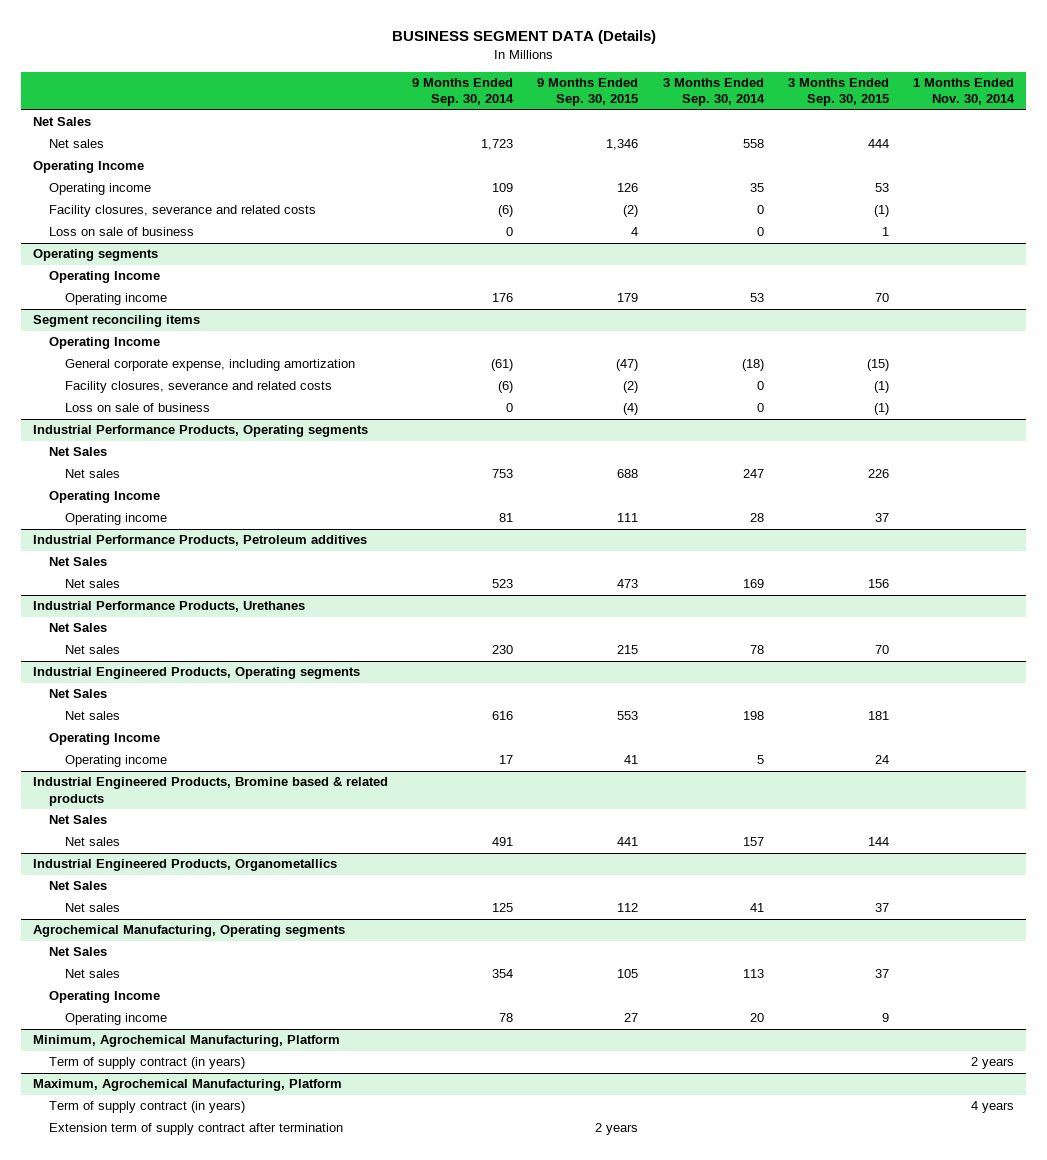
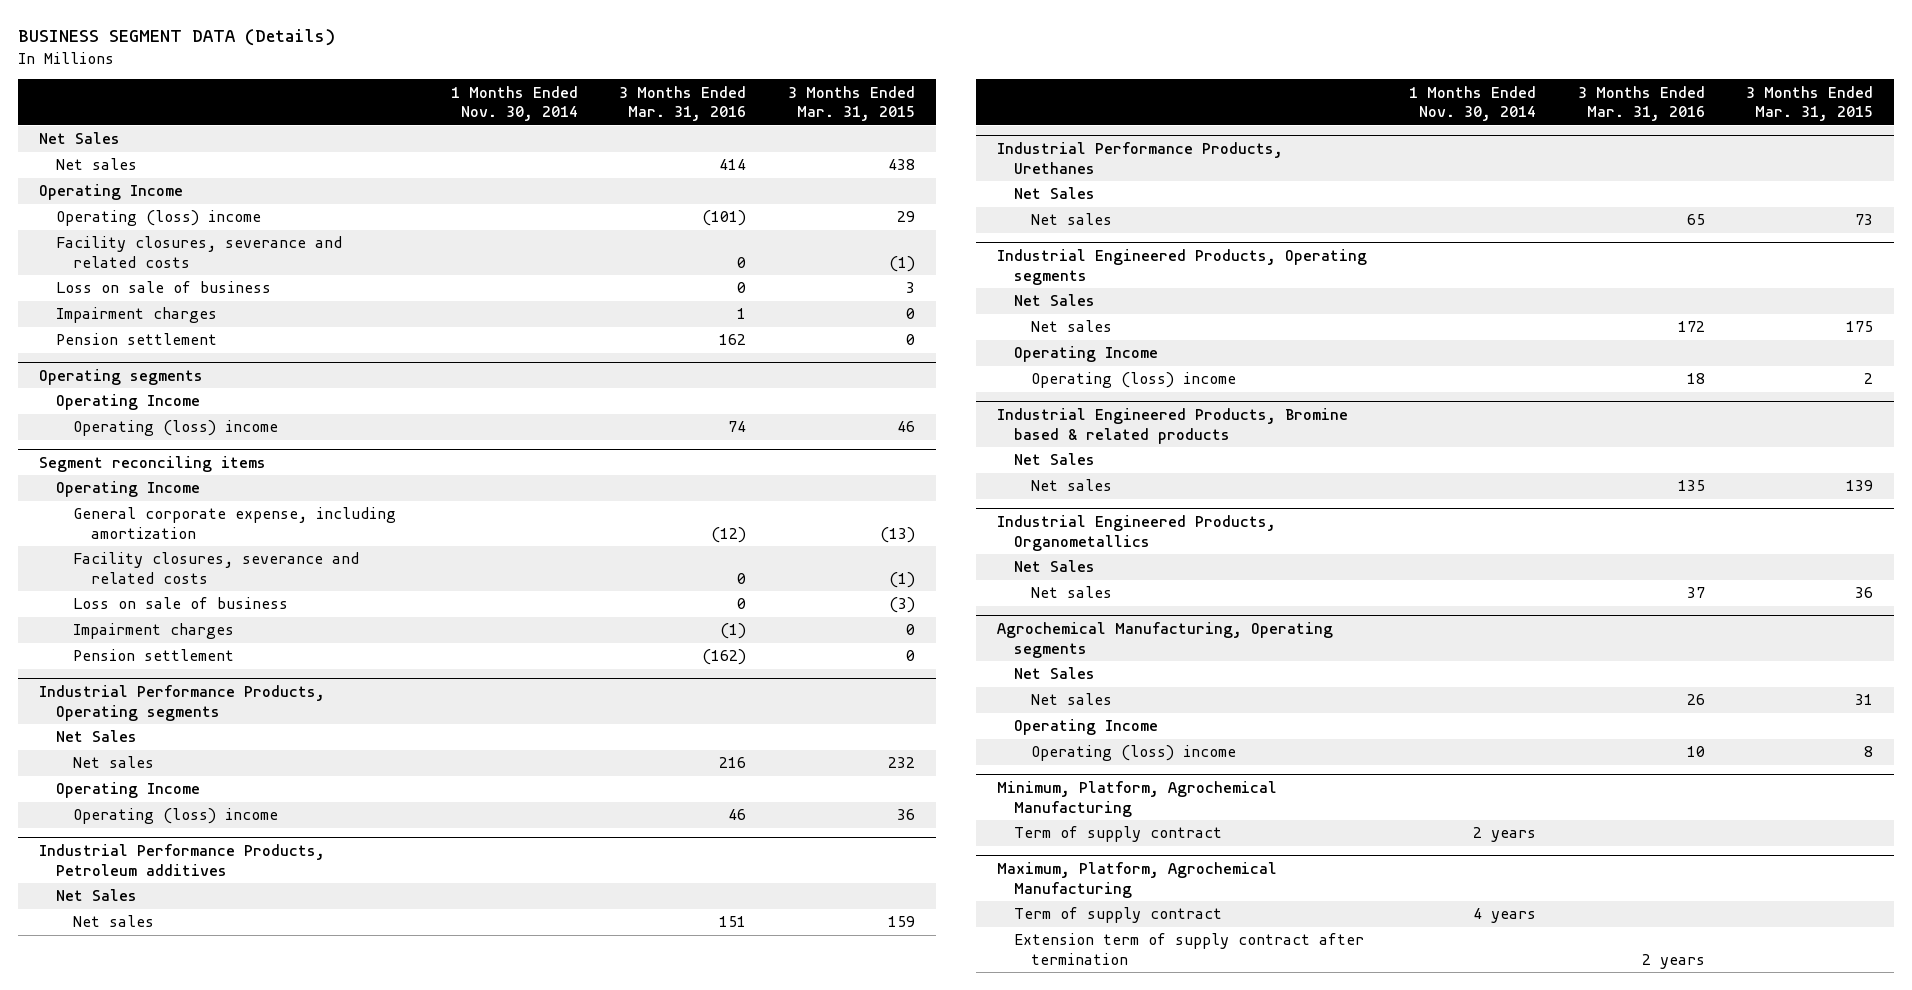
[412,78,515,107] 9 Months Ended Sep. 30, 2014 -> none
[537,78,639,107] 9 Months Ended Sep. 30, 2015 -> none
[662,78,765,107] 3 Months Ended Sep. 30, 2014 -> none
[787,78,889,107] 3 Months Ended Sep. 30, 2015 -> none
none -> [619,85,747,122] 3 Months Ended Mar. 31, 2016
none -> [788,85,916,122] 3 Months Ended Mar. 31, 2015
[49,183,152,196] Operating income -> [56,210,262,227] Operating (loss) income
none -> [56,307,218,324] Impairment charges
none -> [56,333,218,346] Pension settlement
[65,293,168,306] Operating income -> [73,420,279,437] Operating (loss) income
none -> [73,623,235,640] Impairment charges
none -> [73,649,235,662] Pension settlement
[65,513,168,526] Operating income -> [73,808,279,825] Operating (loss) income
[65,755,168,768] Operating income -> [1031,372,1237,389] Operating (loss) income
[65,1013,168,1026] Operating income -> [1031,745,1237,762] Operating (loss) income
[32,1035,340,1048] Minimum, Agrochemical Manufacturing, Platform -> [996,781,1277,817] Minimum, Platform, Agrochemical Manufacturing
[49,1057,246,1070] Term of supply contract (in years) -> [1014,826,1223,843] Term of supply contract
[32,1079,342,1092] Maximum, Agrochemical Manufacturing, Platform -> [996,862,1277,898] Maximum, Platform, Agrochemical Manufacturing
[49,1101,246,1114] Term of supply contract (in years) -> [1014,907,1223,924] Term of supply contract

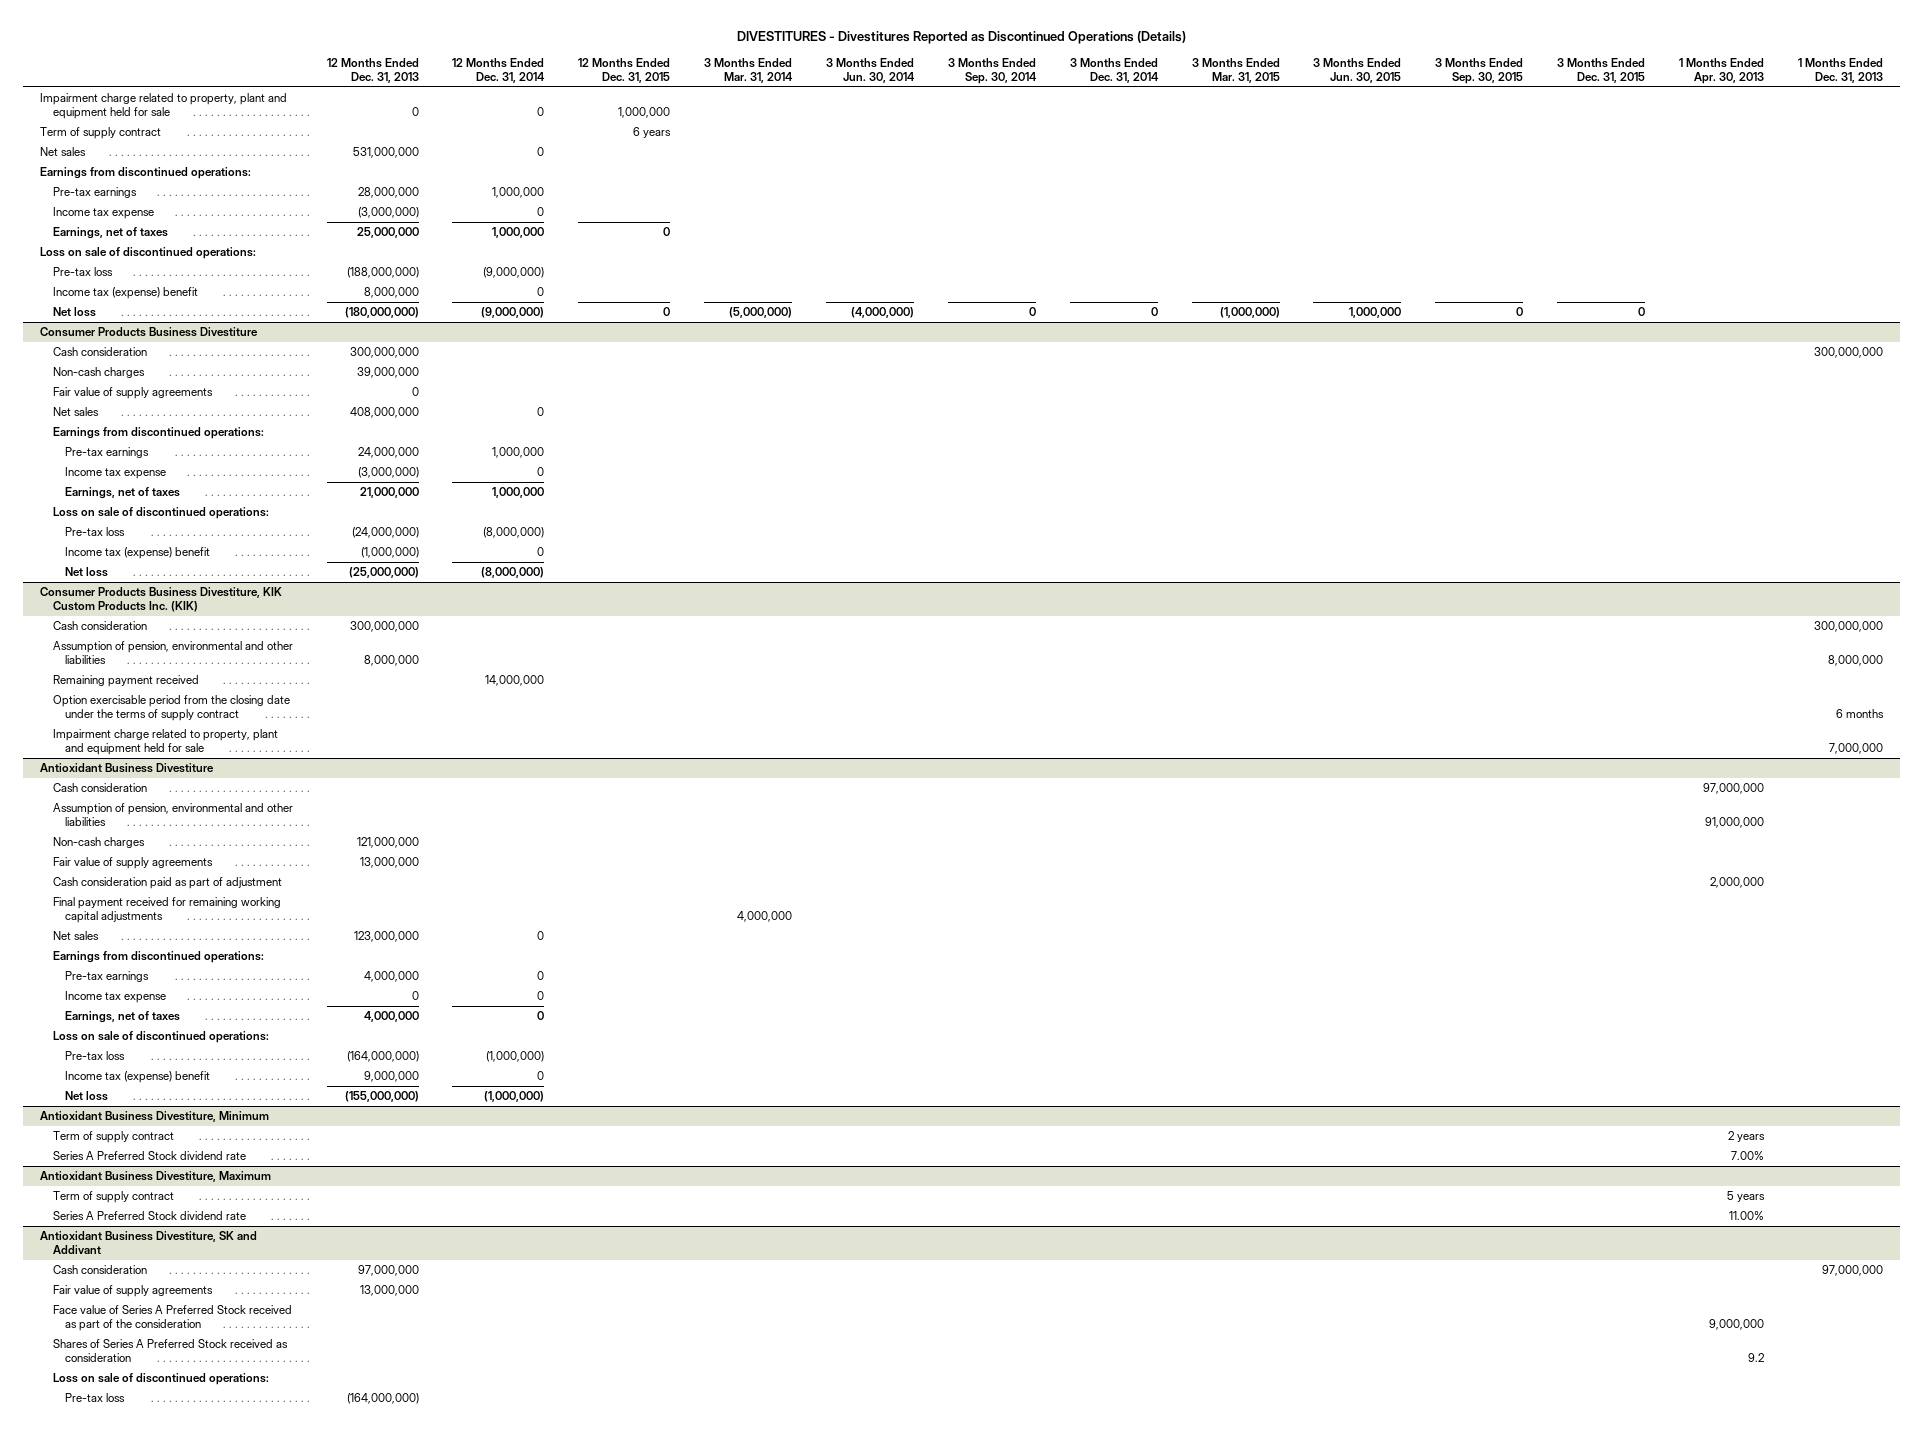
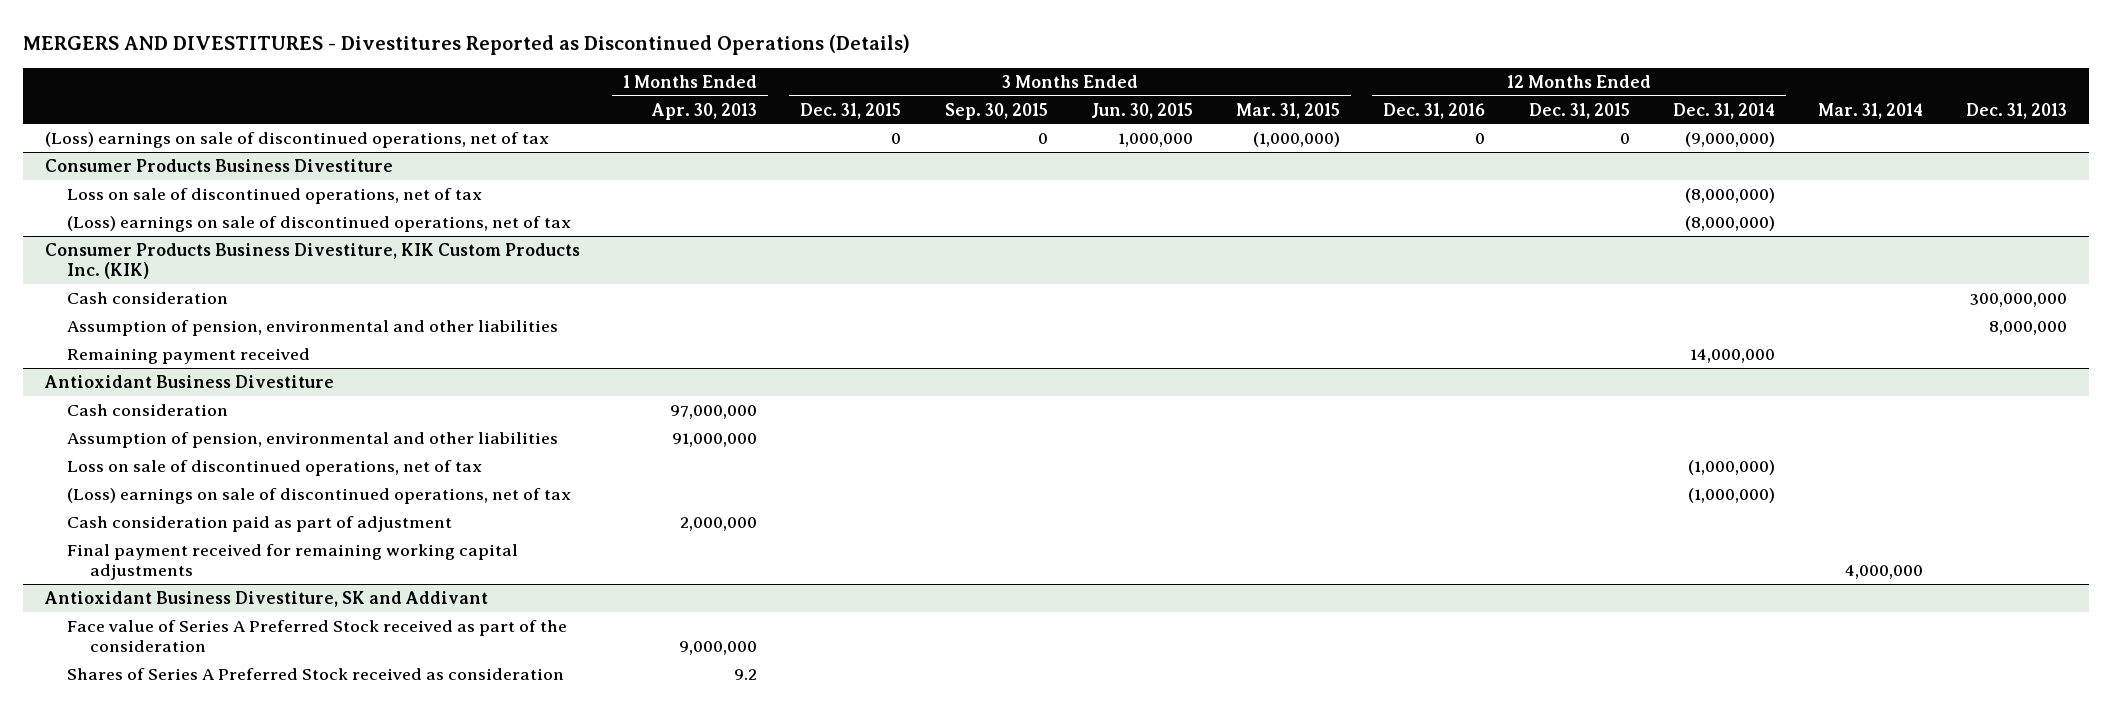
[736,31,1186,45] DIVESTITURES - Divestitures Reported as Discontinued Operations (Details) -> [23,34,911,56] MERGERS AND DIVESTITURES - Divestitures Reported as Discontinued Operations (Details)
[326,57,419,83] 12 Months Ended Dec. 31, 2013 -> none
[704,57,794,83] 3 Months Ended Mar. 31, 2014 -> none
[825,57,915,83] 3 Months Ended Jun. 30, 2014 -> none
[947,57,1037,84] 3 Months Ended Sep. 30, 2014 -> none
[1069,57,1159,83] 3 Months Ended Dec. 31, 2014 -> none
[1797,57,1883,83] 1 Months Ended Dec. 31, 2013 -> none
none -> [1383,102,1486,119] Dec. 31, 2016
none -> [1818,102,1924,119] Mar. 31, 2014
none -> [1966,102,2068,119] Dec. 31, 2013
[40,93,288,120] Impairment charge related to property, plant and equipment held for sale -> none
[40,127,162,140] Term of supply contract -> none
[40,147,87,157] Net sales -> none
[40,167,252,180] Earnings from discontinued operations: -> none
[52,187,137,199] Pre-tax earnings -> none
[52,207,154,220] Income tax expense -> none
[52,227,168,240] Earnings, net of taxes -> none
[40,247,257,260] Loss on sale of discontinued operations: -> none
[52,267,113,277] Pre-tax loss -> none
[52,287,198,300] Income tax (expense) benefit -> none
[52,307,96,318] Net loss -> [44,131,549,148] (Loss) earnings on sale of discontinued operations, net of tax
[52,347,147,357] Cash consideration -> none
[52,367,145,379] Non-cash charges -> none
[52,387,213,400] Fair value of supply agreements -> none
[52,407,99,417] Net sales -> none
[52,427,264,440] Earnings from discontinued operations: -> none
[65,447,150,459] Pre-tax earnings -> none
[65,467,167,480] Income tax expense -> none
[65,487,181,500] Earnings, net of taxes -> none
[52,507,269,520] Loss on sale of discontinued operations: -> none
[65,547,211,560] Income tax (expense) benefit -> none
[65,527,126,537] Pre-tax loss -> [67,187,483,204] Loss on sale of discontinued operations, net of tax
[65,567,109,578] Net loss -> [67,215,572,232] (Loss) earnings on sale of discontinued operations, net of tax
[52,695,290,722] Option exercisable period from the closing date under the terms of supply contract -> none
[52,729,278,756] Impairment charge related to property, plant and equipment held for sale -> none
[52,837,145,849] Non-cash charges -> none
[52,857,213,870] Fair value of supply agreements -> none
none -> [67,459,483,476] Loss on sale of discontinued operations, net of tax
none -> [67,487,572,504] (Loss) earnings on sale of discontinued operations, net of tax
[52,931,99,941] Net sales -> none
[52,951,264,964] Earnings from discontinued operations: -> none
[65,971,150,983] Pre-tax earnings -> none
[65,991,167,1004] Income tax expense -> none
[65,1011,181,1024] Earnings, net of taxes -> none
[52,1031,269,1044] Loss on sale of discontinued operations: -> none
[65,1051,126,1061] Pre-tax loss -> none
[65,1071,211,1084] Income tax (expense) benefit -> none
[65,1091,109,1102] Net loss -> none
[40,1111,270,1123] Antioxidant Business Divestiture, Minimum -> none
[52,1131,174,1144] Term of supply contract -> none
[52,1151,246,1161] Series A Preferred Stock dividend rate -> none
[40,1171,272,1183] Antioxidant Business Divestiture, Maximum -> none
[52,1191,174,1204] Term of supply contract -> none
[52,1211,246,1221] Series A Preferred Stock dividend rate -> none
[52,1265,147,1275] Cash consideration -> none
[52,1285,213,1298] Fair value of supply agreements -> none
[52,1373,269,1386] Loss on sale of discontinued operations: -> none
[65,1393,126,1403] Pre-tax loss -> none

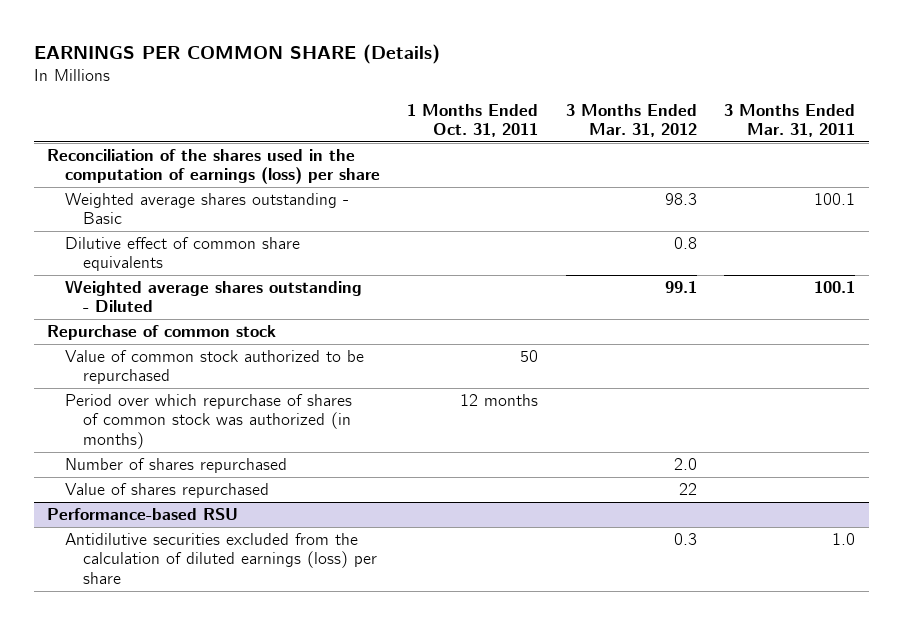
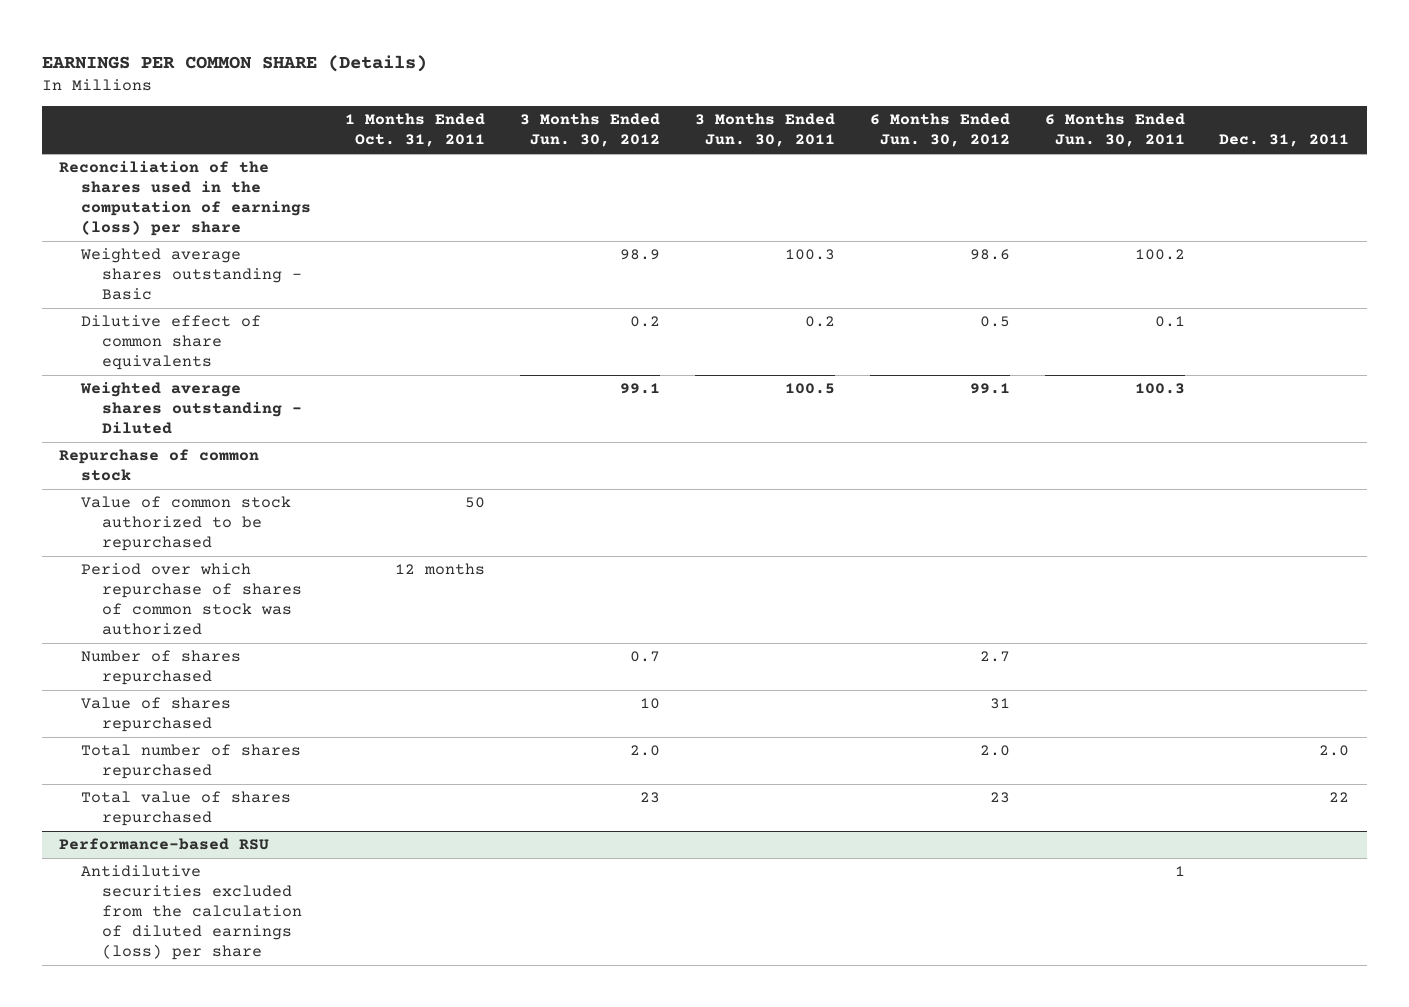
[565,103,697,137] 3 Months Ended Mar. 31, 2012 -> none
[724,103,856,137] 3 Months Ended Mar. 31, 2011 -> none
none -> [520,113,661,148] 3 Months Ended Jun. 30, 2012
none -> [694,113,835,148] 3 Months Ended Jun. 30, 2011
none -> [869,113,1010,148] 6 Months Ended Jun. 30, 2012
none -> [1044,113,1185,148] 6 Months Ended Jun. 30, 2011
none -> [1219,134,1350,148] Dec. 31, 2011
[64,394,352,449] Period over which repurchase of shares of common stock was authorized (in months) -> [80,563,302,636] Period over which repurchase of shares of common stock was authorized
none -> [80,744,301,780] Total number of shares repurchased
none -> [80,791,291,827] Total value of shares repurchased

